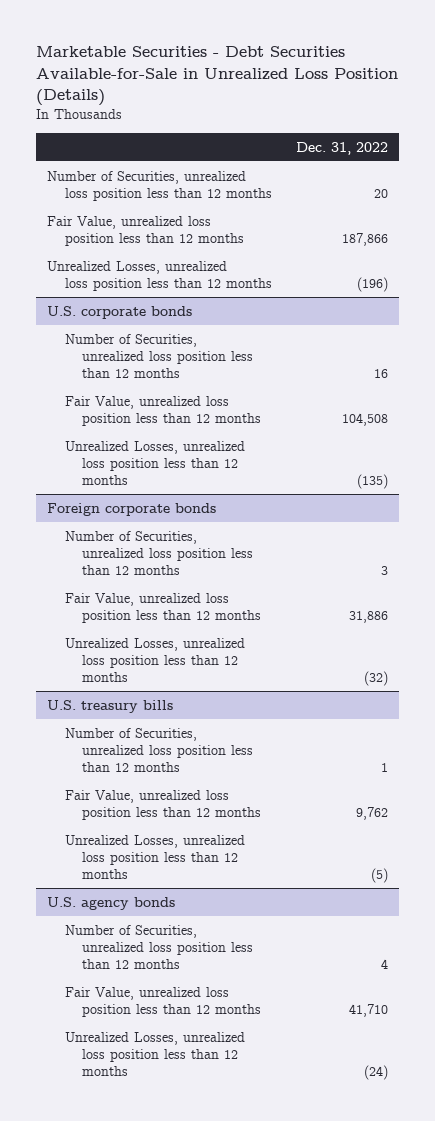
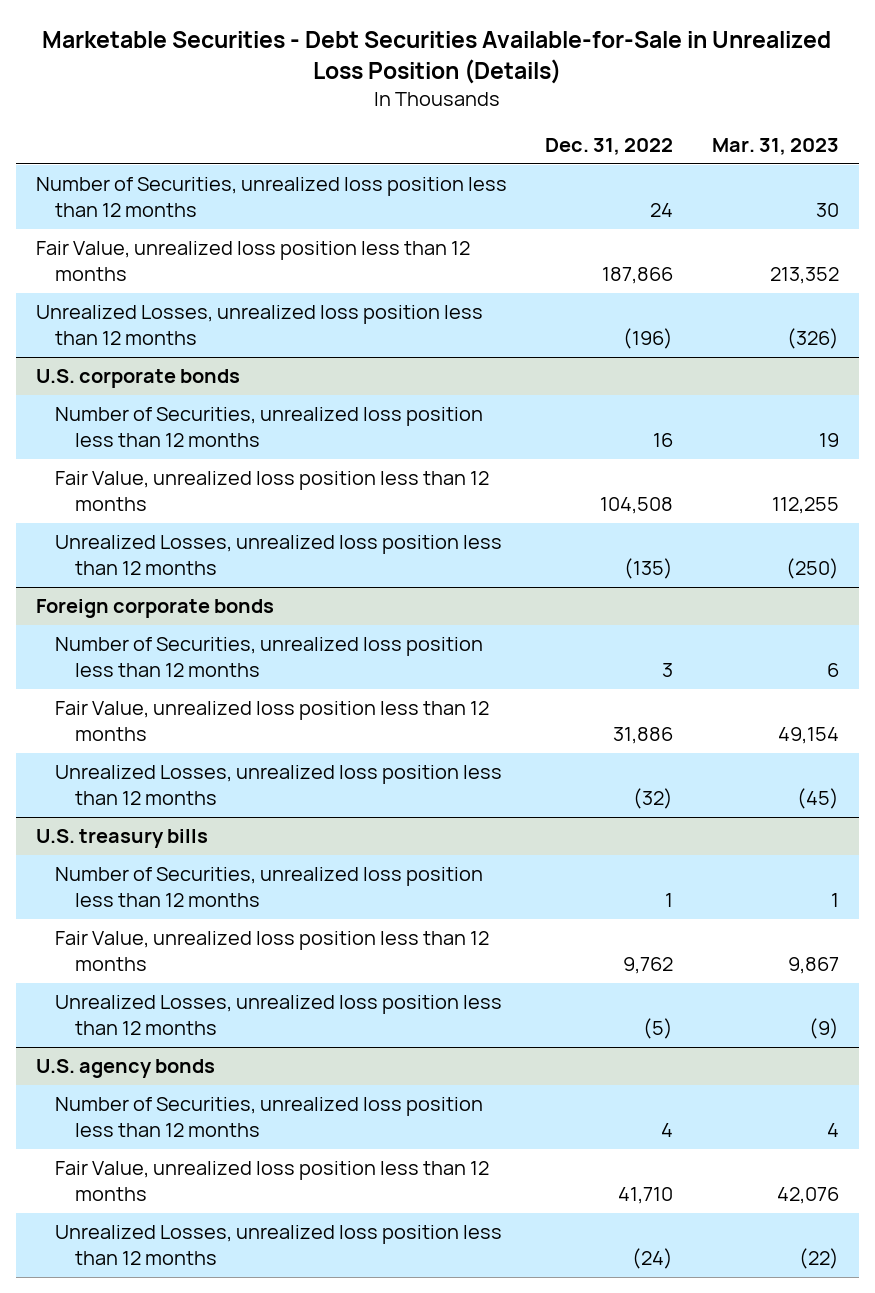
none -> [712,138,840,156] Mar. 31, 2023
[373,188,388,198] 20 -> [650,203,674,218] 24

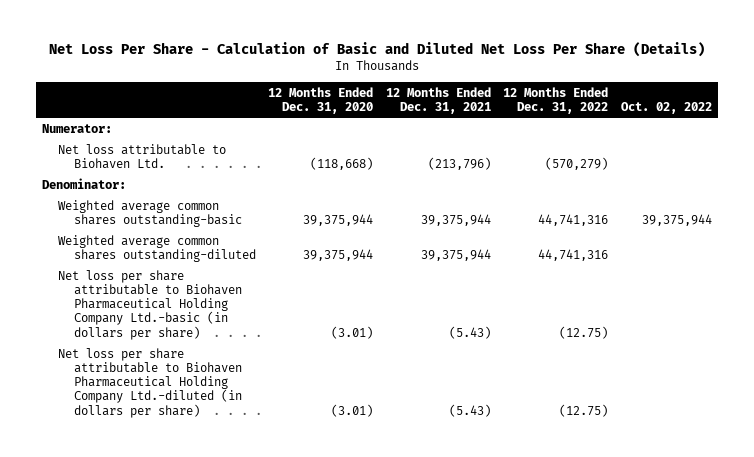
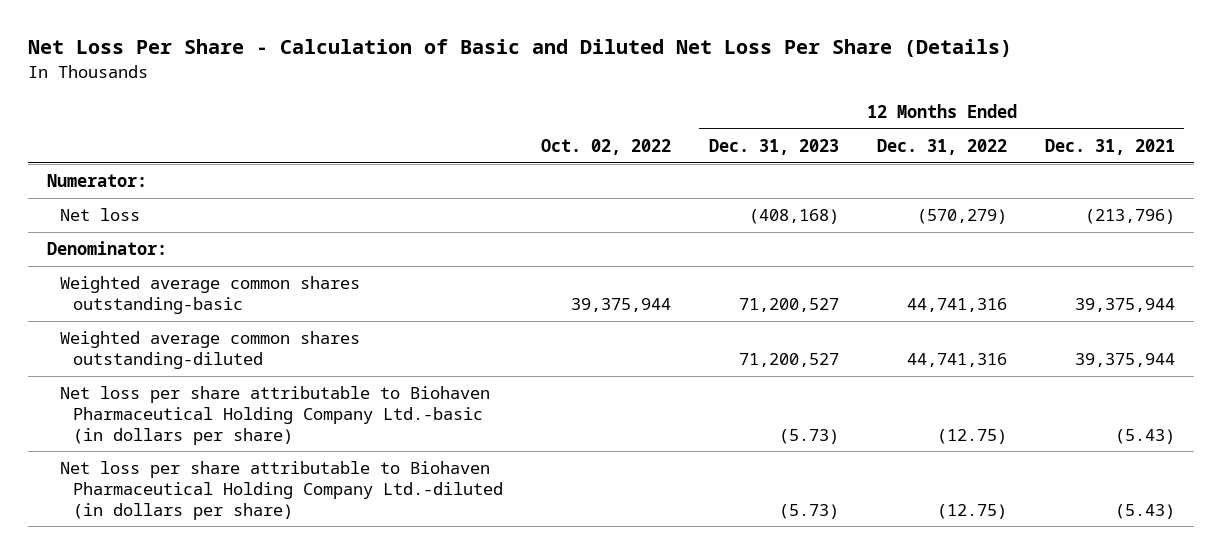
[268,86,374,114] 12 Months Ended Dec. 31, 2020 -> none
none -> [708,138,839,155] Dec. 31, 2023
[57,143,226,169] Net loss attributable to Biohaven Ltd. -> [59,208,140,222] Net loss

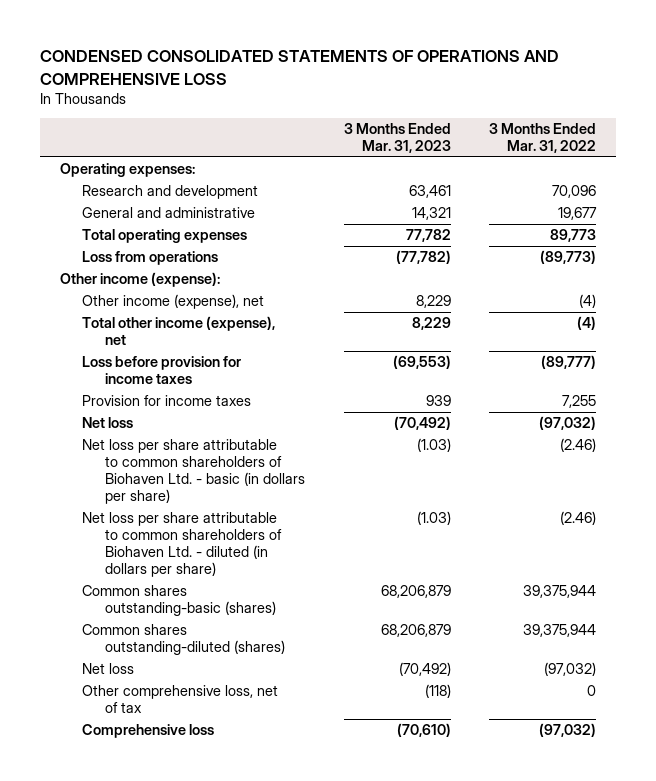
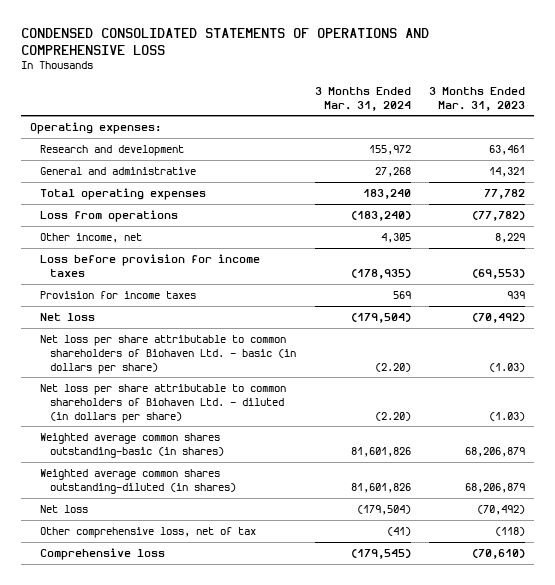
[489,122,597,153] 3 Months Ended Mar. 31, 2022 -> none
none -> [314,86,411,111] 3 Months Ended Mar. 31, 2024
[59,271,220,287] Other income (expense): -> none
[82,315,276,345] Total other income (expense), net -> none
[82,293,265,309] Other income (expense), net -> [40,232,143,243] Other income, net
[82,584,277,616] Common shares outstanding-basic (shares) -> [40,432,225,458] Weighted average common shares outstanding-basic (in shares)
[82,623,286,655] Common shares outstanding-diluted (shares) -> [40,468,237,494] Weighted average common shares outstanding-diluted (in shares)

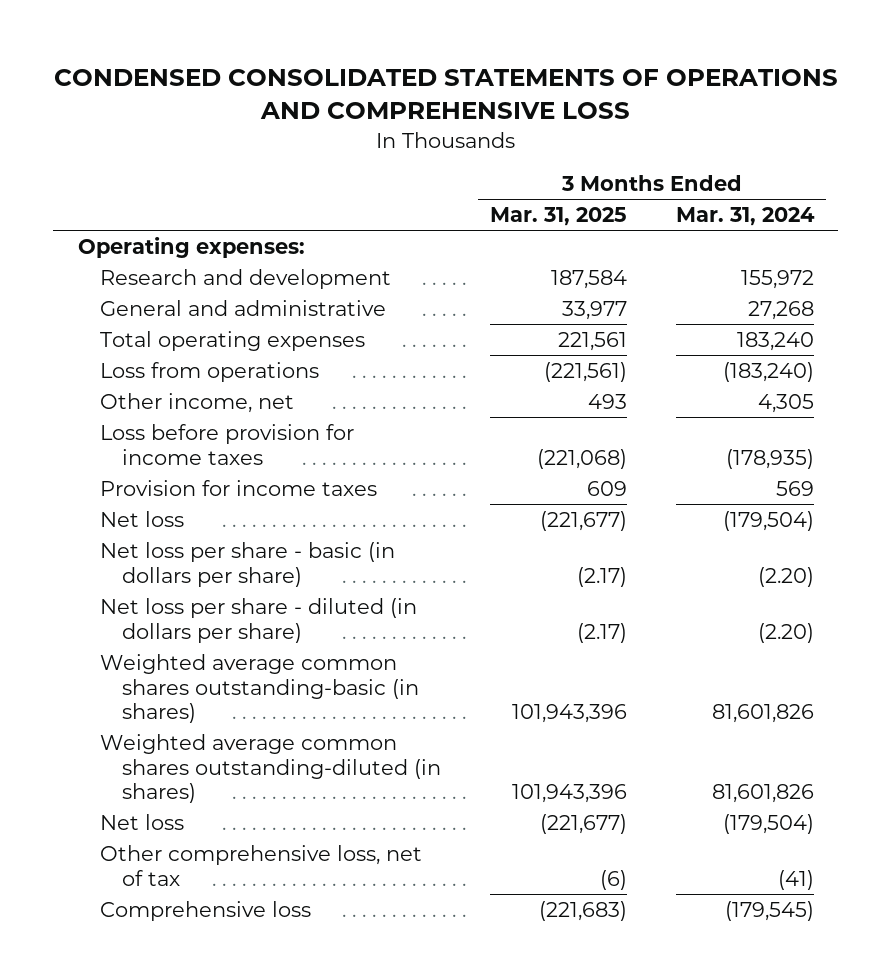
[428,86,525,111] 3 Months Ended Mar. 31, 2023 -> none
none -> [490,207,628,227] Mar. 31, 2025
[40,334,297,374] Net loss per share attributable to common shareholders of Biohaven Ltd. - basic (in dollars per share) -> [100,541,396,587] Net loss per share - basic (in dollars per share)
[40,383,287,423] Net loss per share attributable to common shareholders of Biohaven Ltd. - diluted (in dollars per share) -> [100,597,418,643] Net loss per share - diluted (in dollars per share)

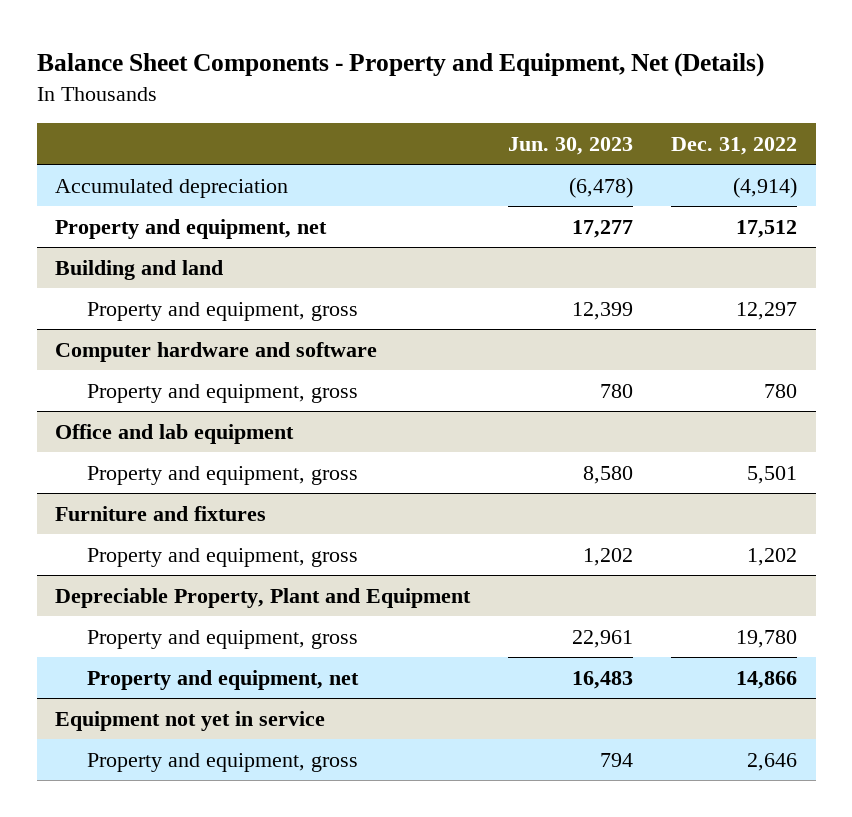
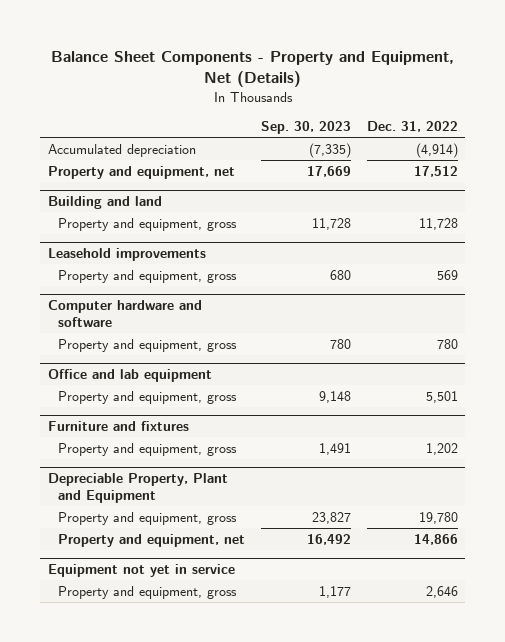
[508,137,634,156] Jun. 30, 2023 -> none
none -> [260,121,351,135] Sep. 30, 2023
[735,301,797,320] 12,297 -> [418,217,458,230] 11,728
none -> [47,248,206,262] Leasehold improvements
none -> [57,269,237,283] Property and equipment, gross

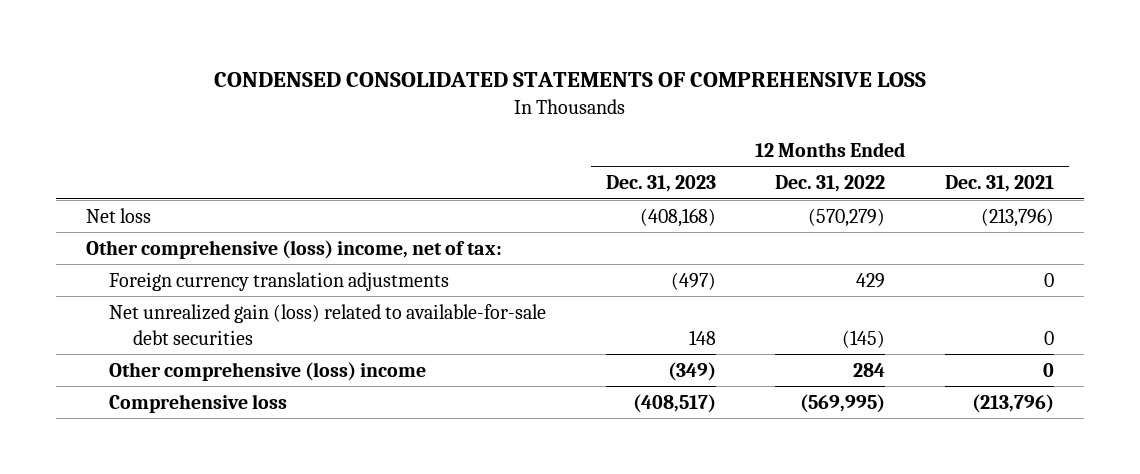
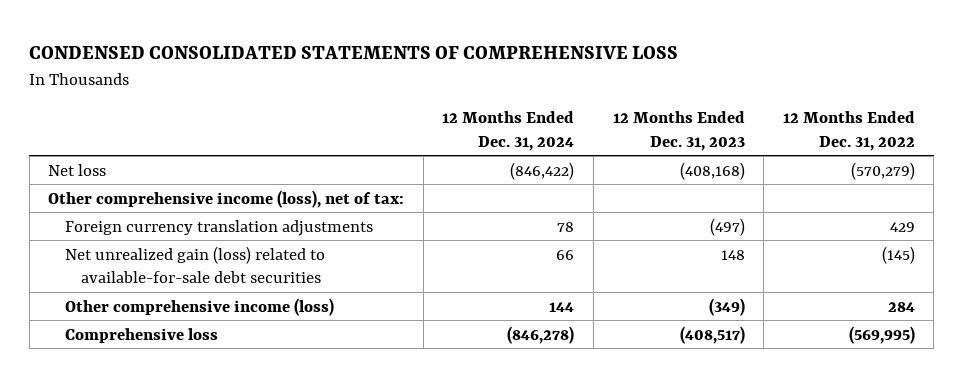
[944,175,1054,193] Dec. 31, 2021 -> none
none -> [442,111,575,151] 12 Months Ended Dec. 31, 2024
[86,239,503,259] Other comprehensive (loss) income, net of tax: -> [48,189,405,208] Other comprehensive income (loss), net of tax:
[109,361,427,381] Other comprehensive (loss) income -> [64,297,334,316] Other comprehensive income (loss)

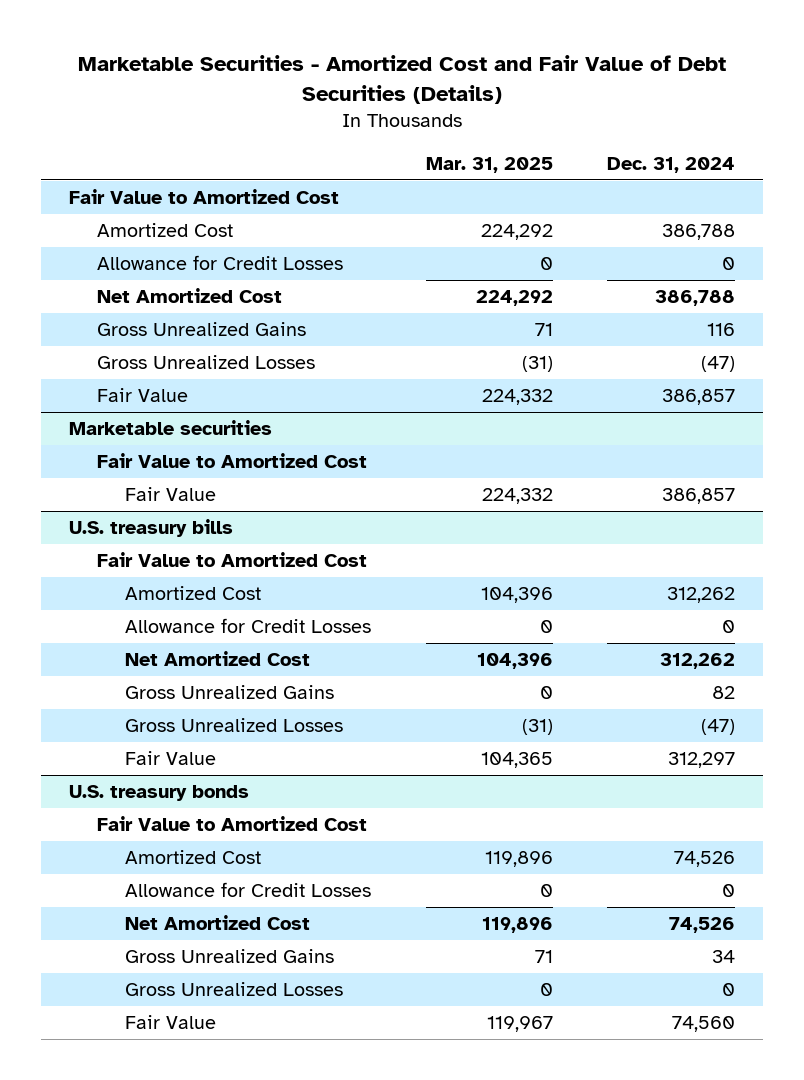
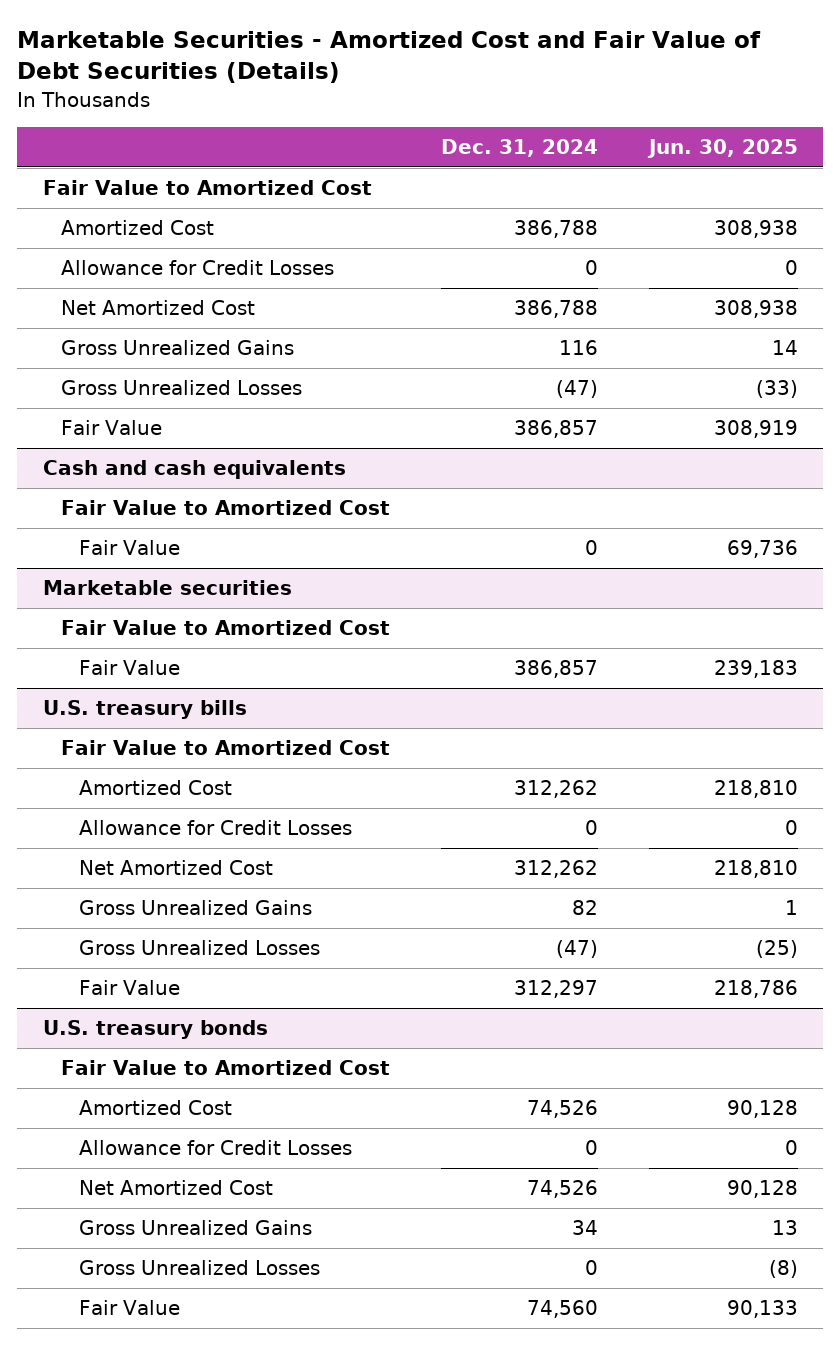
[425,156,553,173] Mar. 31, 2025 -> none
none -> [646,139,798,159] Jun. 30, 2025
none -> [42,460,346,480] Cash and cash equivalents
none -> [60,500,390,516] Fair Value to Amortized Cost
none -> [78,540,180,556] Fair Value

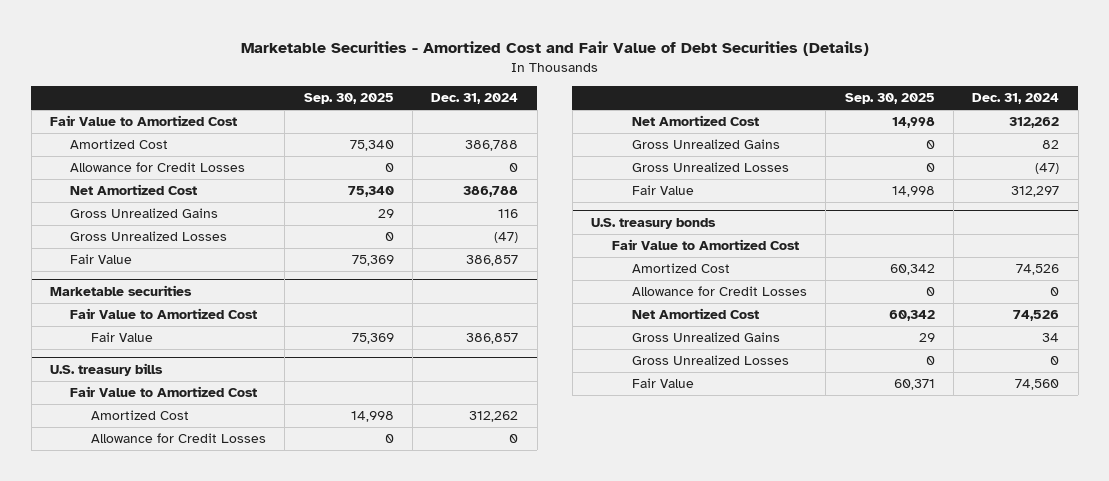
[646,139,798,159] Jun. 30, 2025 -> none
none -> [303,93,394,105] Sep. 30, 2025
[42,460,346,480] Cash and cash equivalents -> none
[60,500,390,516] Fair Value to Amortized Cost -> none
[78,540,180,556] Fair Value -> none

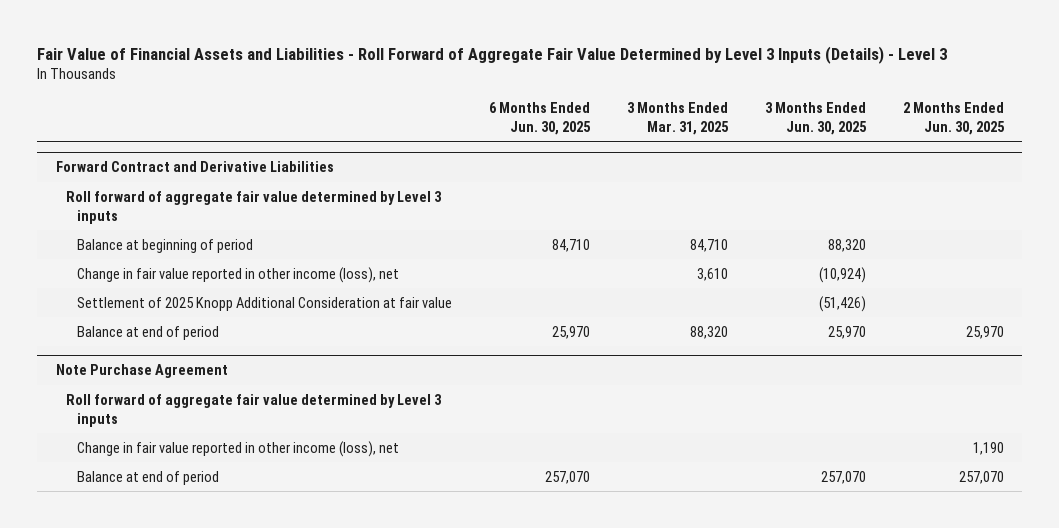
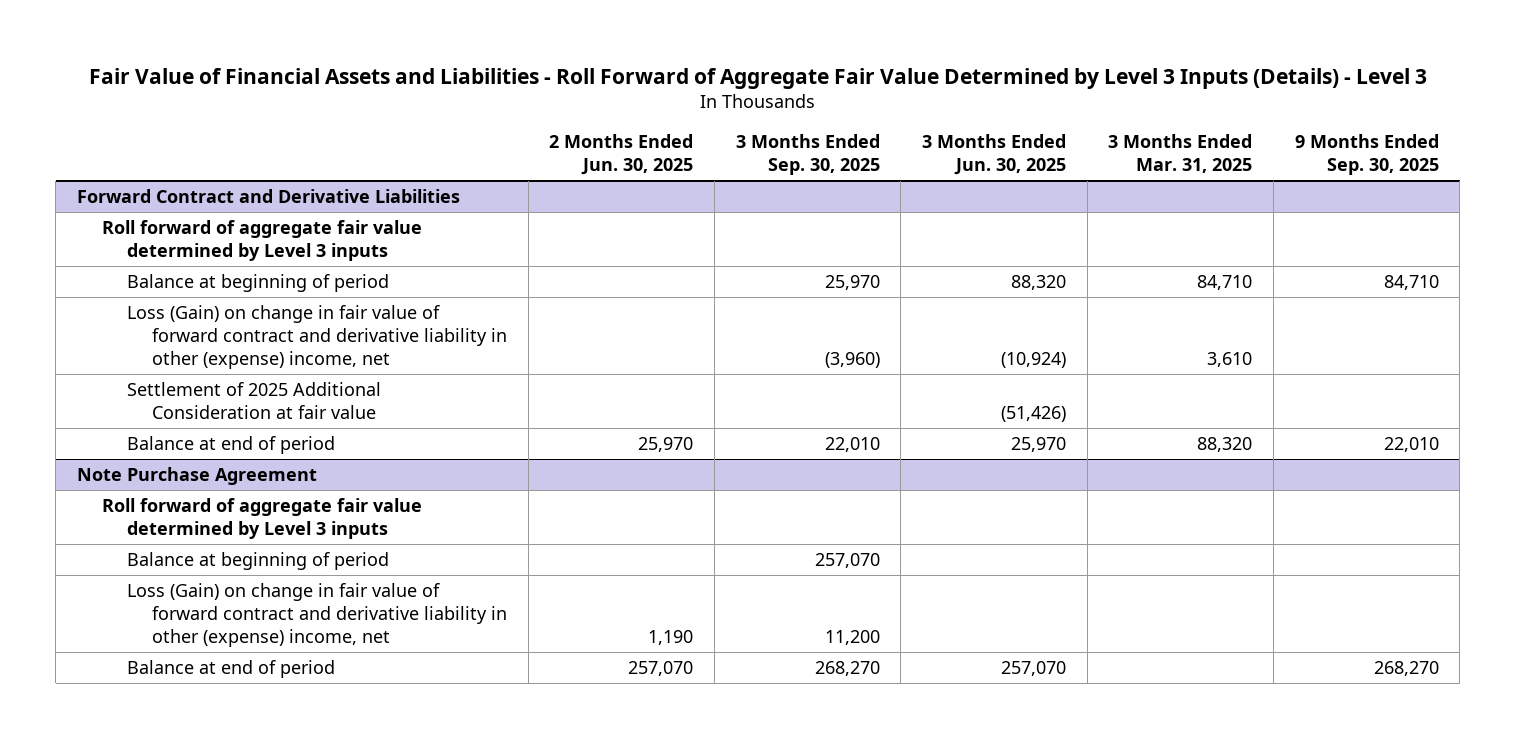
[488,102,591,136] 6 Months Ended Jun. 30, 2025 -> none
none -> [735,134,880,176] 3 Months Ended Sep. 30, 2025
none -> [1294,134,1439,176] 9 Months Ended Sep. 30, 2025
[76,266,399,283] Change in fair value reported in other income (loss), net -> [126,304,507,370] Loss (Gain) on change in fair value of forward contract and derivative liability in other (expense) income, net
[76,296,452,311] Settlement of 2025 Knopp Additional Consideration at fair value -> [126,381,381,419] Settlement of 2025 Additional Consideration at fair value
none -> [126,551,389,570] Balance at beginning of period
[76,440,399,457] Change in fair value reported in other income (loss), net -> [126,582,507,648] Loss (Gain) on change in fair value of forward contract and derivative liability in other (expense) income, net

